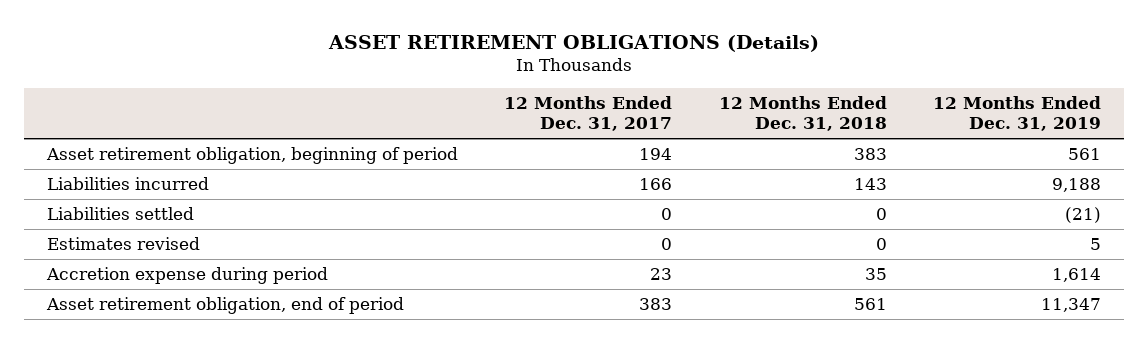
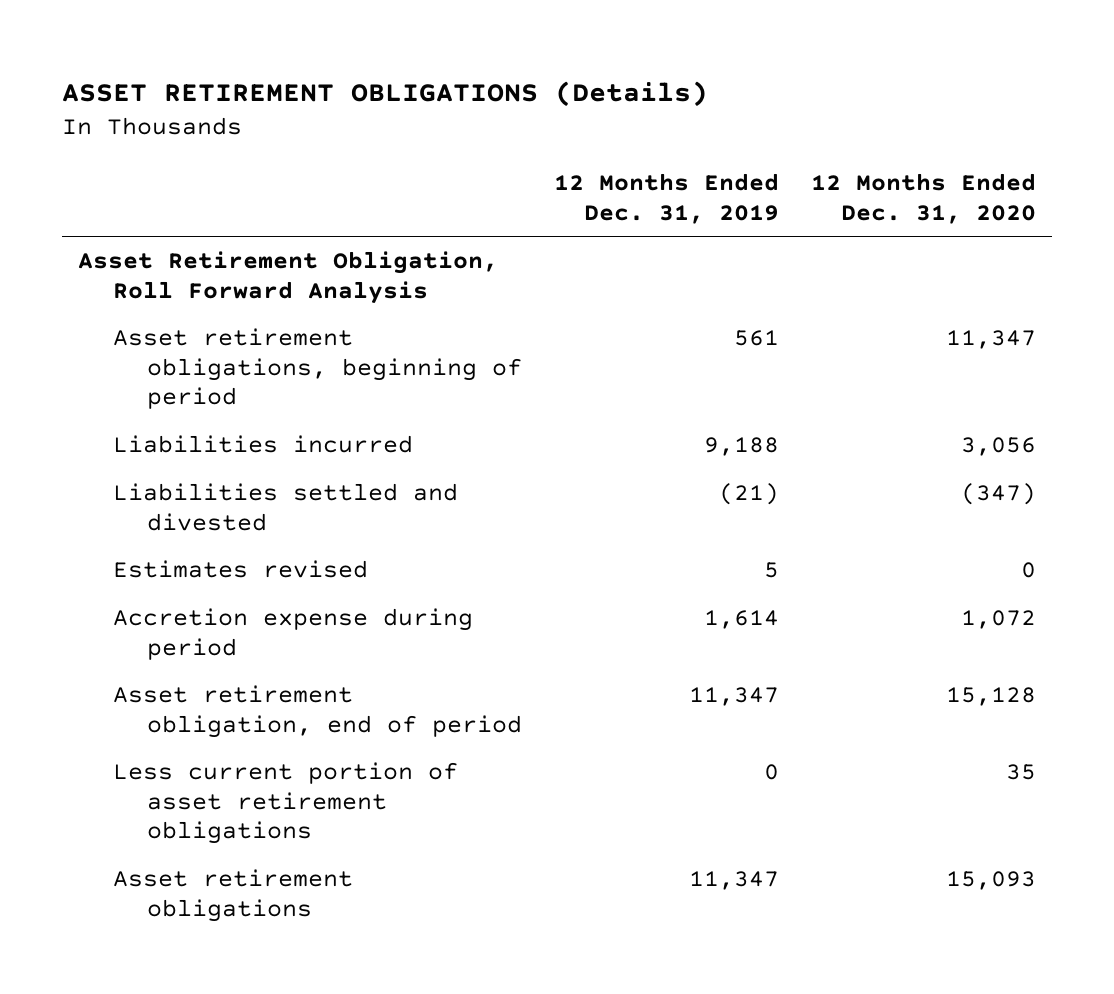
[504,95,673,131] 12 Months Ended Dec. 31, 2017 -> none
[718,95,887,131] 12 Months Ended Dec. 31, 2018 -> none
none -> [811,173,1037,224] 12 Months Ended Dec. 31, 2020
none -> [77,251,498,304] Asset Retirement Obligation, Roll Forward Analysis
[46,147,459,165] Asset retirement obligation, beginning of period -> [112,328,523,410] Asset retirement obligations, beginning of period
[47,207,195,221] Liabilities settled -> [112,483,458,531] Liabilities settled and divested
none -> [112,762,458,845] Less current portion of asset retirement obligations
none -> [112,869,353,922] Asset retirement obligations

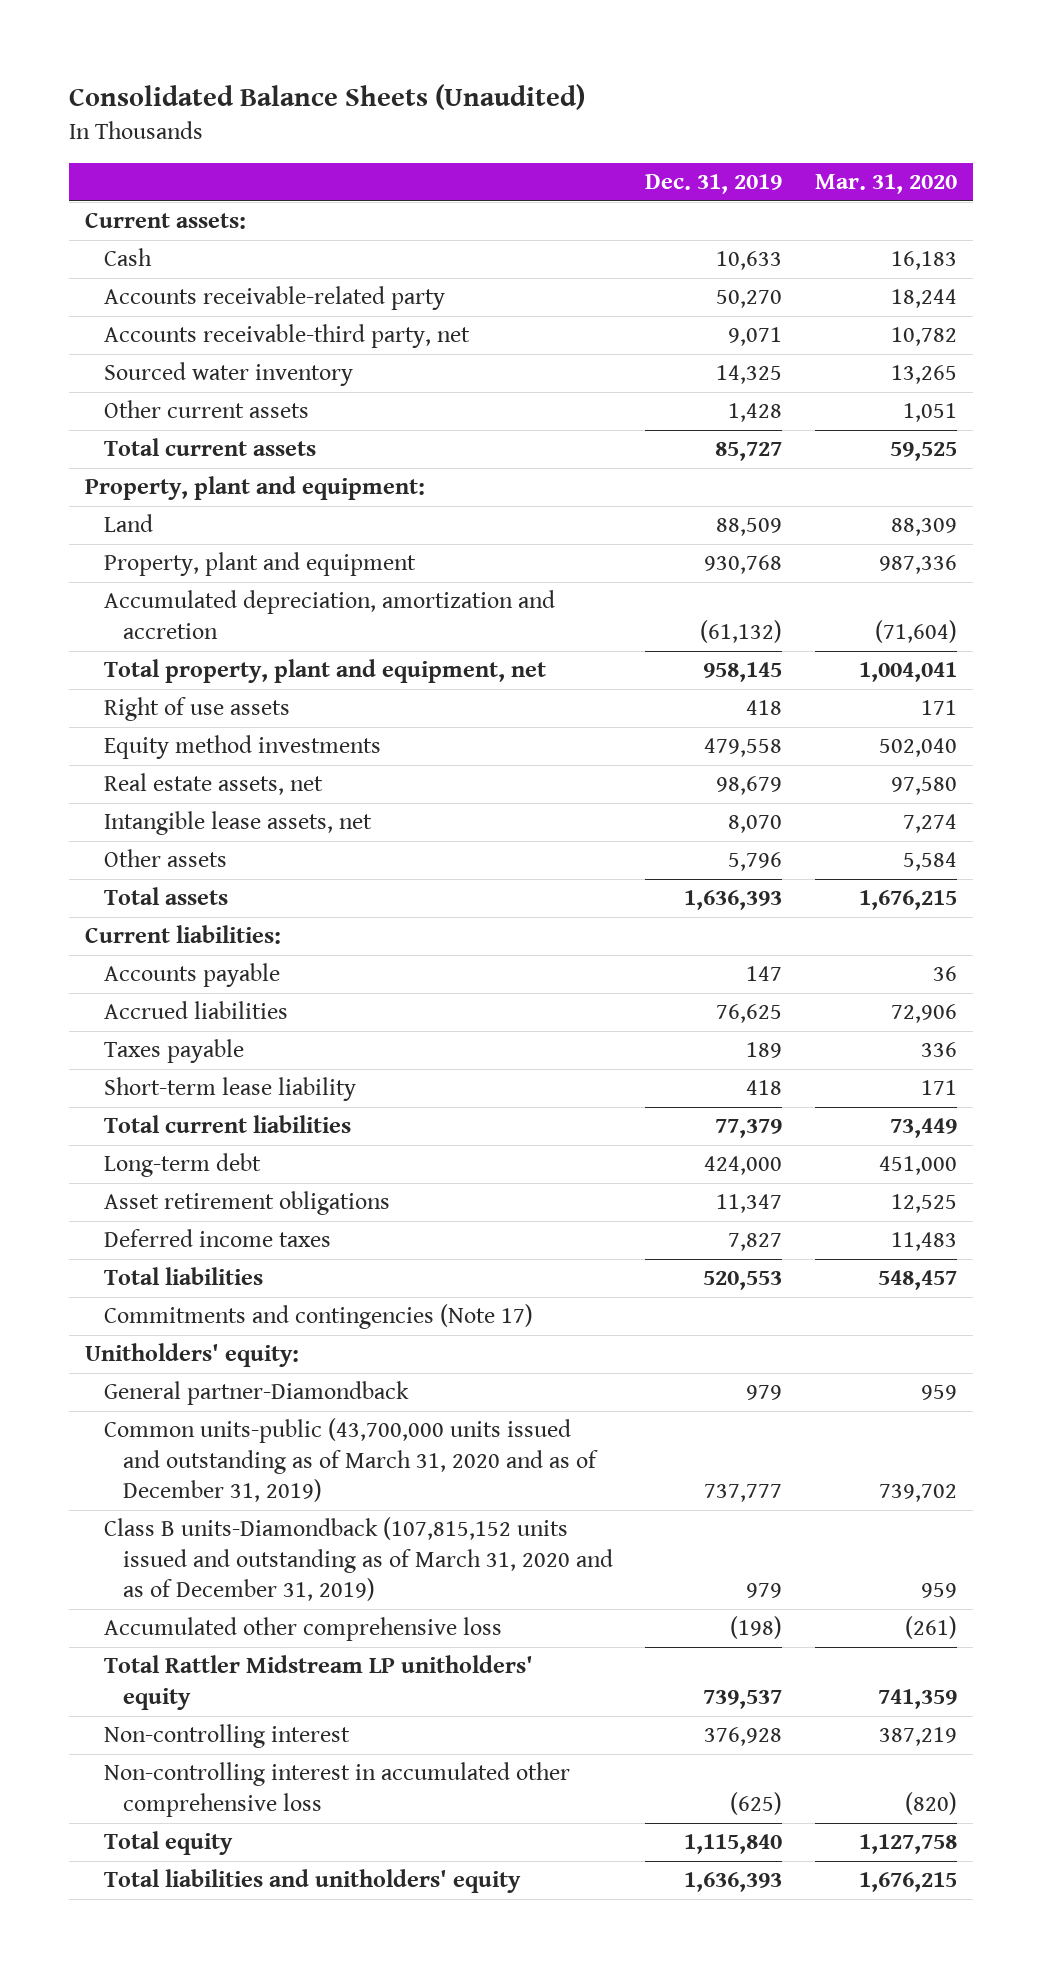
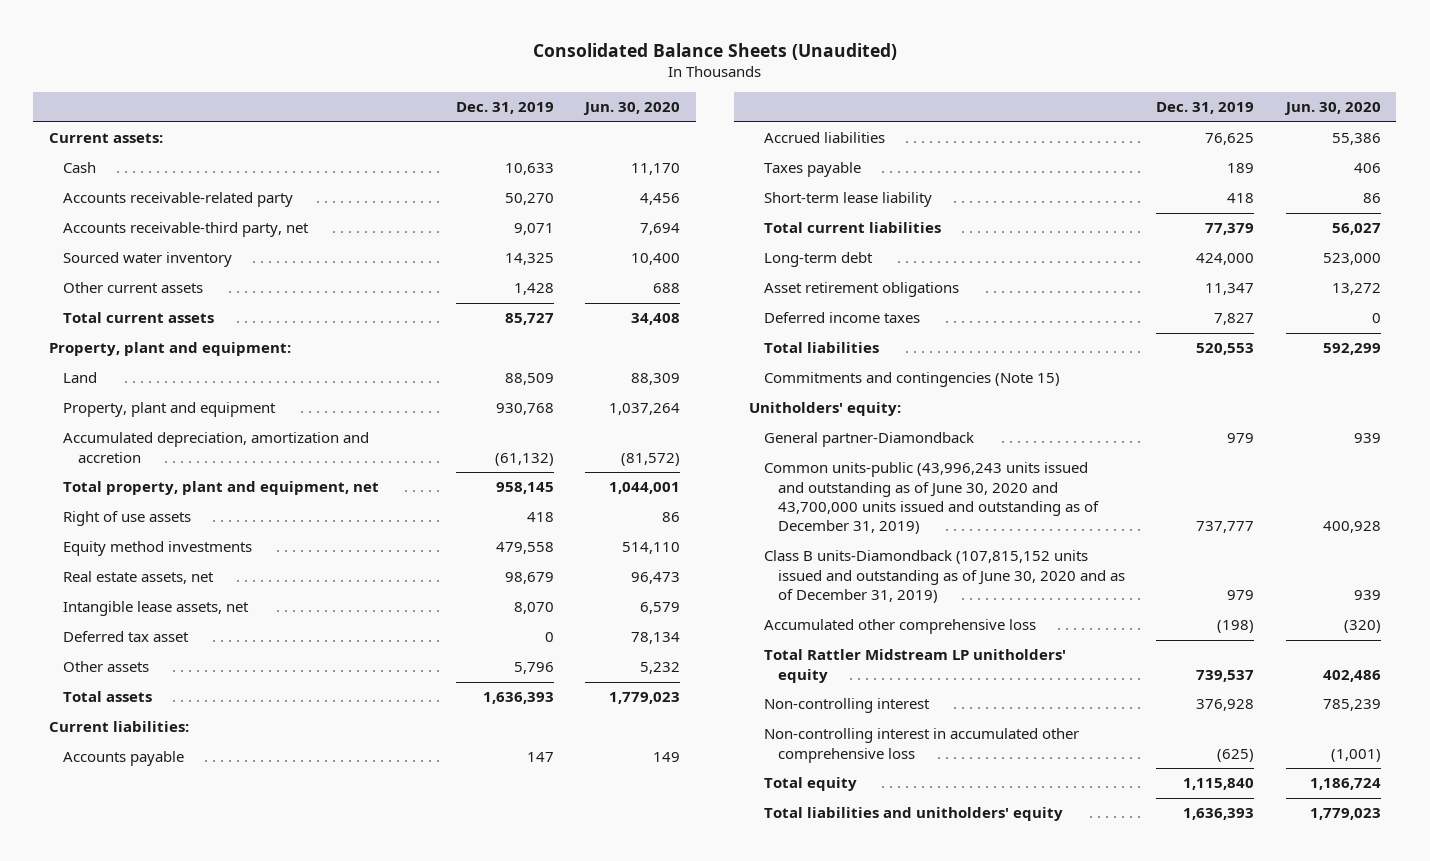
[814,174,957,195] Mar. 31, 2020 -> none
none -> [583,102,681,116] Jun. 30, 2020
none -> [63,631,190,643] Deferred tax asset
[104,1304,534,1330] Commitments and contingencies (Note 17) -> [763,372,1060,388] Commitments and contingencies (Note 15)
[104,1418,599,1503] Common units-public (43,700,000 units issued and outstanding as of March 31, 2020 and as of December 31, 2019) -> [763,462,1100,535] Common units-public (43,996,243 units issued and outstanding as of June 30, 2020 and 43,700,000 units issued and outstanding as of December 31, 2019)
[104,1517,614,1602] Class B units-Diamondback (107,815,152 units issued and outstanding as of March 31, 2020 and as of December 31, 2019) -> [763,550,1126,603] Class B units-Diamondback (107,815,152 units issued and outstanding as of June 30, 2020 and as of December 31, 2019)

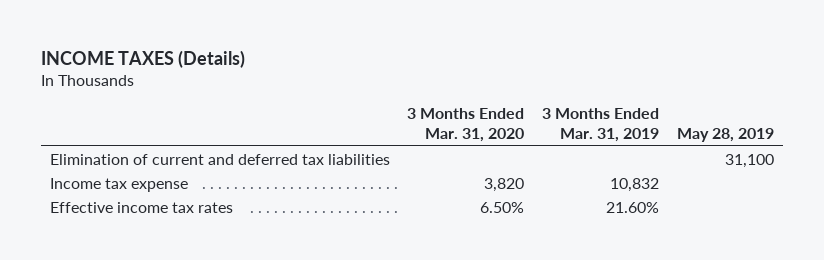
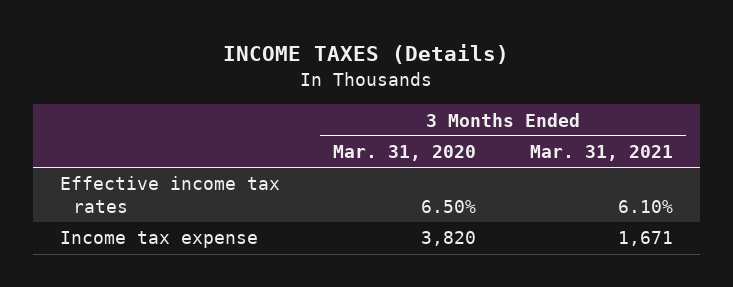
[542,108,660,143] 3 Months Ended Mar. 31, 2019 -> none
[677,128,775,143] May 28, 2019 -> none
none -> [529,145,673,162] Mar. 31, 2021
[49,153,390,165] Elimination of current and deferred tax liabilities -> none
[49,177,188,192] Income tax expense -> [59,231,258,249] Income tax expense

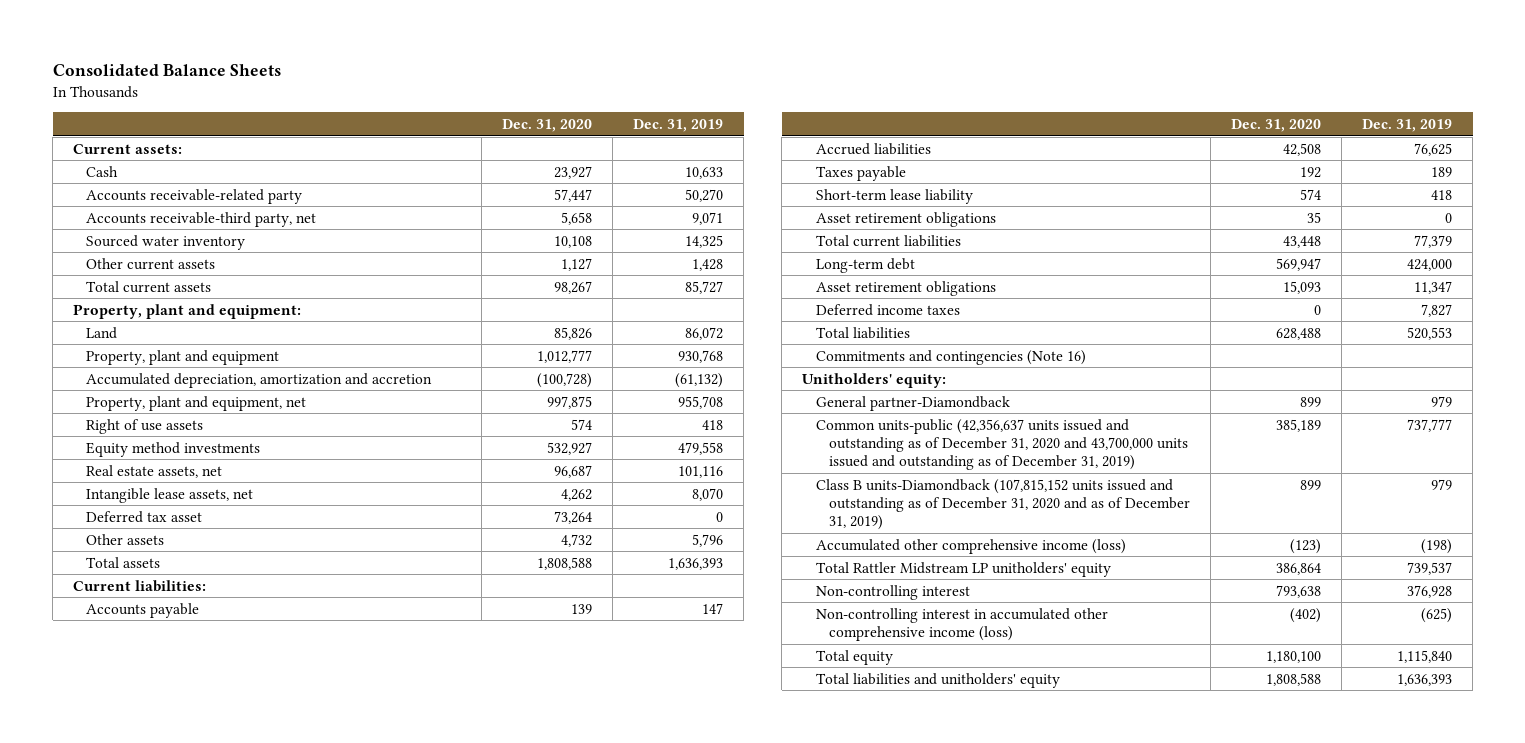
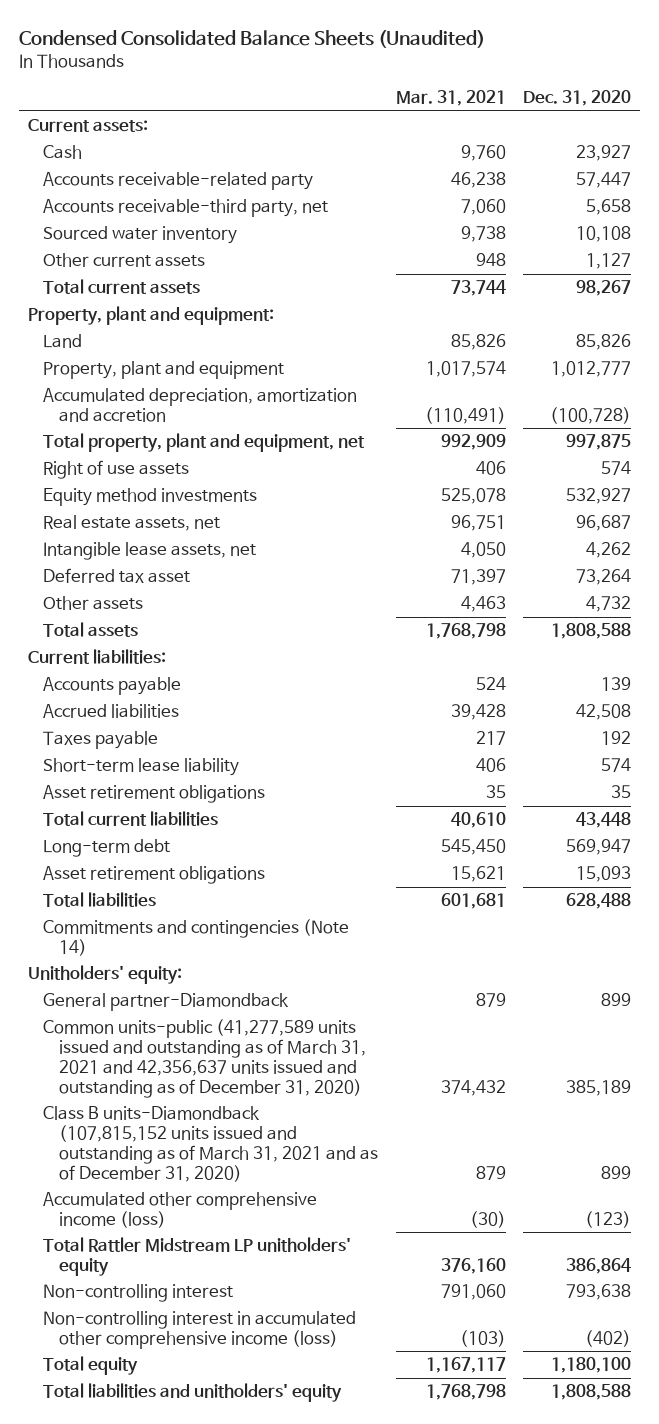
[52,64,281,77] Consolidated Balance Sheets -> [19,29,486,48] Condensed Consolidated Balance Sheets (Unaudited)
[633,118,724,132] Dec. 31, 2019 -> none
none -> [395,90,506,107] Mar. 31, 2021
[86,395,307,411] Property, plant and equipment, net -> [43,433,366,453] Total property, plant and equipment, net
[815,303,960,316] Deferred income taxes -> none
[815,349,1086,365] Commitments and contingencies (Note 16) -> [43,919,350,957] Commitments and contingencies (Note 14)
[815,418,1188,471] Common units-public (42,356,637 units issued and outstanding as of December 31, 2020 and 43,700,000 units issued and outstanding as of December 31, 2019) -> [43,1019,366,1098] Common units-public (41,277,589 units issued and outstanding as of March 31, 2021 and 42,356,637 units issued and outstanding as of December 31, 2020)
[815,478,1190,531] Class B units-Diamondback (107,815,152 units issued and outstanding as of December 31, 2020 and as of December 31, 2019) -> [43,1106,378,1182] Class B units-Diamondback (107,815,152 units issued and outstanding as of March 31, 2021 and as of December 31, 2020)

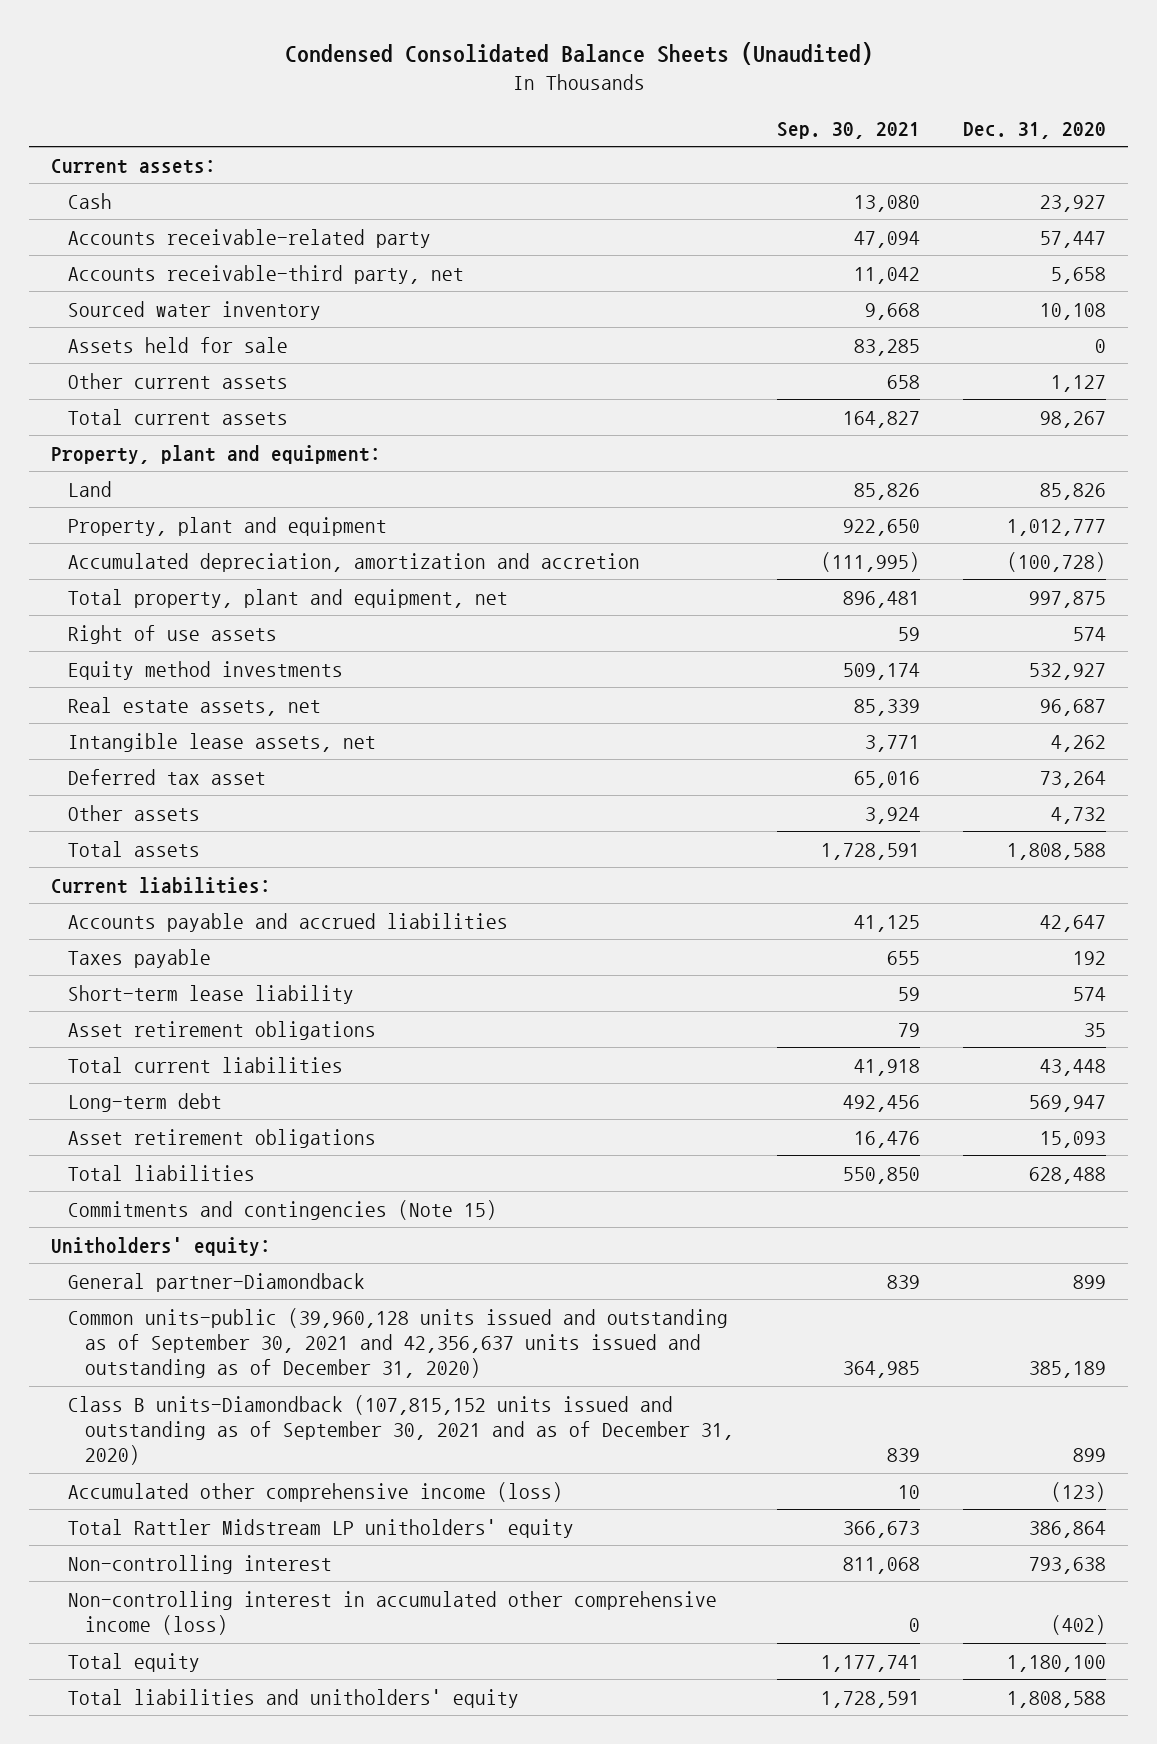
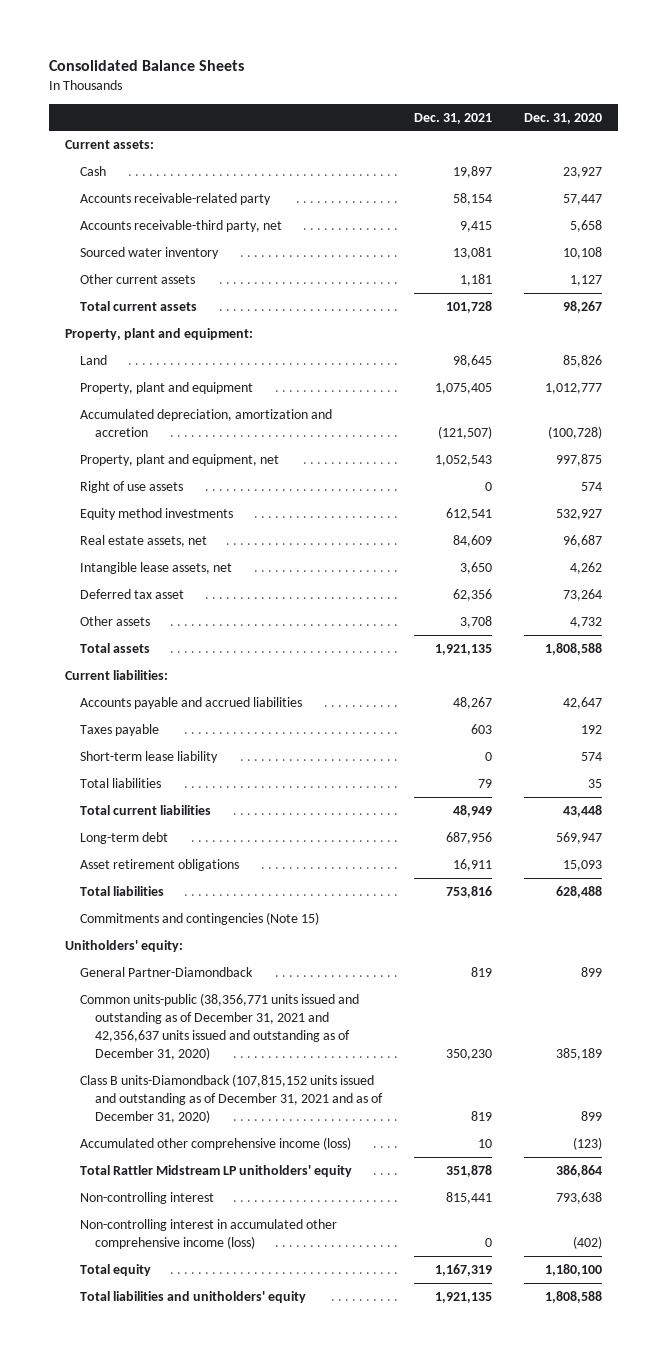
[284,42,873,66] Condensed Consolidated Balance Sheets (Unaudited) -> [48,59,244,71] Consolidated Balance Sheets
[777,121,921,139] Sep. 30, 2021 -> none
none -> [414,112,493,124] Dec. 31, 2021
[67,336,288,353] Assets held for sale -> none
[67,588,508,608] Total property, plant and equipment, net -> [79,453,279,466] Property, plant and equipment, net
[67,1020,376,1040] Asset retirement obligations -> [79,777,161,788] Total liabilities
[67,1272,365,1292] General partner-Diamondback -> [79,966,253,977] General Partner-Diamondback
[67,1307,728,1378] Common units-public (39,960,128 units issued and outstanding as of September 30, 2021 and 42,356,637 units issued and outstanding as of December 31, 2020) -> [79,992,359,1061] Common units-public (38,356,771 units issued and outstanding as of December 31, 2021 and 42,356,637 units issued and outstanding as of December 31, 2020)
[67,1394,734,1465] Class B units-Diamondback (107,815,152 units issued and outstanding as of September 30, 2021 and as of December 31, 2020) -> [79,1073,384,1124] Class B units-Diamondback (107,815,152 units issued and outstanding as of December 31, 2021 and as of December 31, 2020)

